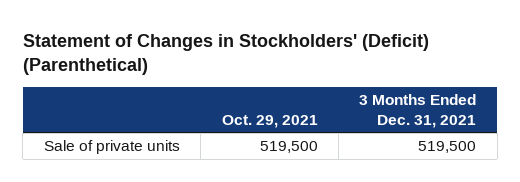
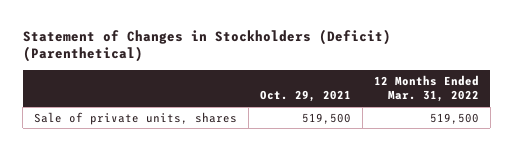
[22,34,429,76] Statement of Changes in Stockholders' (Deficit) (Parenthetical) -> [22,28,391,63] Statement of Changes in Stockholders (Deficit) (Parenthetical)
[359,94,477,128] 3 Months Ended Dec. 31, 2021 -> none
none -> [373,74,479,103] 12 Months Ended Mar. 31, 2022
[43,140,180,155] Sale of private units -> [34,111,238,125] Sale of private units, shares

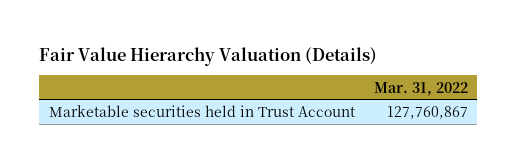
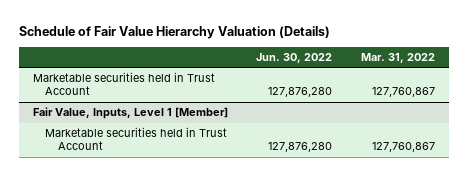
[39,47,378,67] Fair Value Hierarchy Valuation (Details) -> [18,25,330,39] Schedule of Fair Value Hierarchy Valuation (Details)
none -> [256,53,333,64] Jun. 30, 2022
none -> [32,107,228,120] Fair Value, Inputs, Level 1 [Member]
none -> [45,127,228,151] Marketable securities held in Trust Account

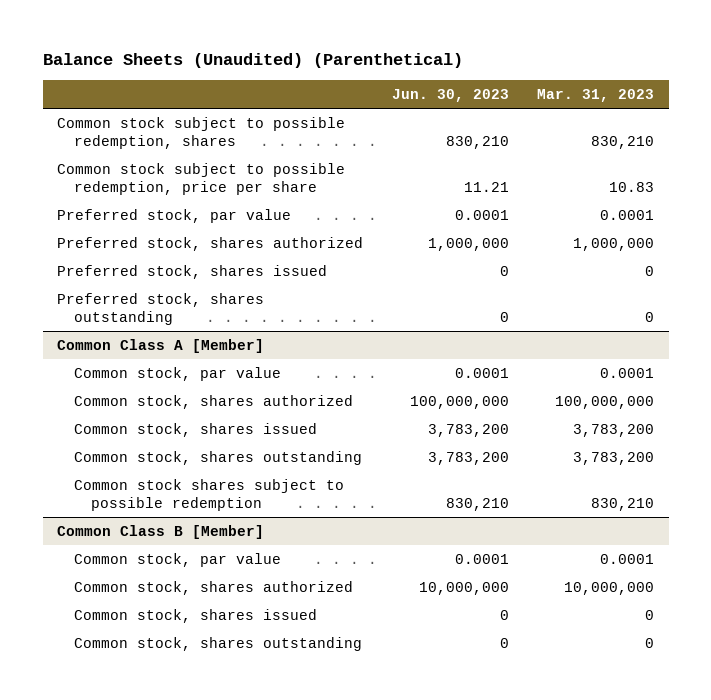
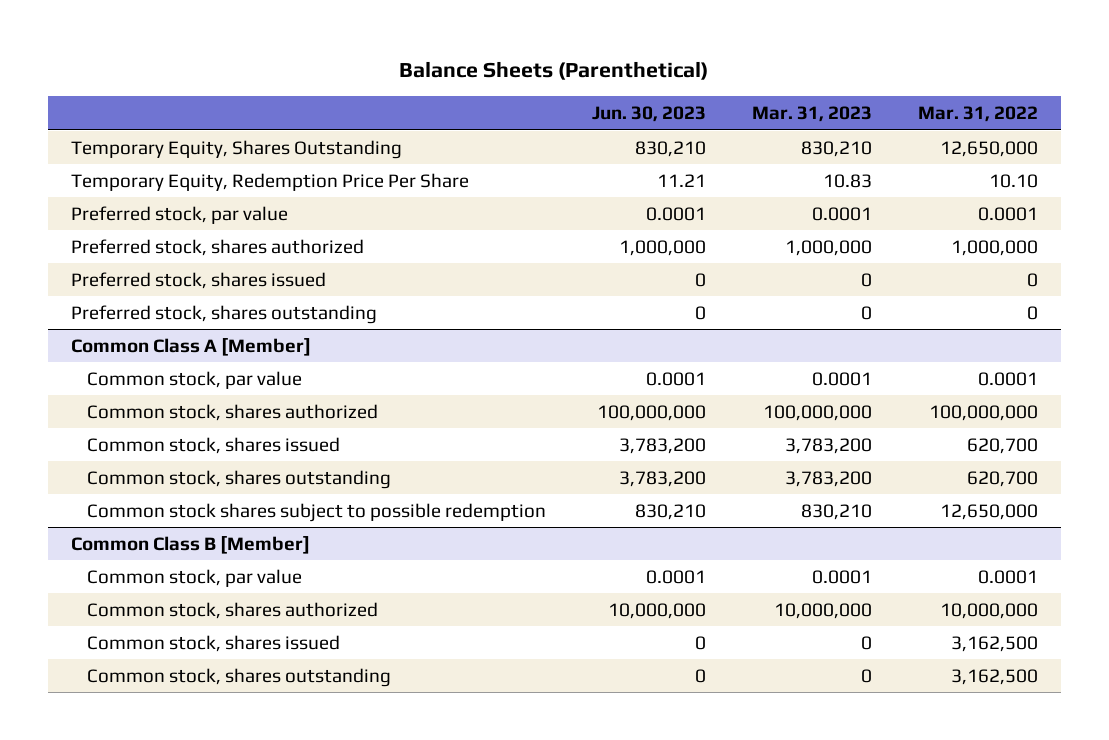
[42,53,463,69] Balance Sheets (Unaudited) (Parenthetical) -> [399,61,709,81] Balance Sheets (Parenthetical)
none -> [917,105,1038,122] Mar. 31, 2022
[57,116,346,149] Common stock subject to possible redemption, shares -> [71,139,403,159] Temporary Equity, Shares Outstanding
[57,162,346,195] Common stock subject to possible redemption, price per share -> [71,172,470,191] Temporary Equity, Redemption Price Per Share

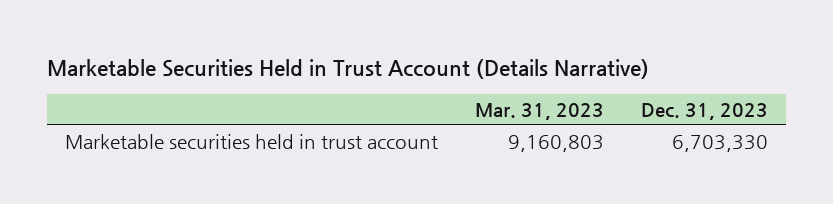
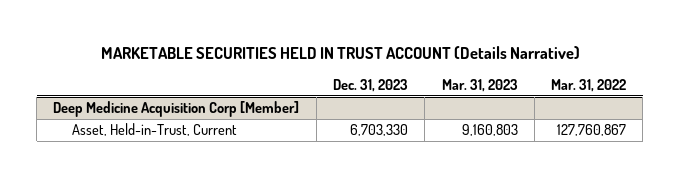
[46,59,649,80] Marketable Securities Held in Trust Account (Details Narrative) -> [100,45,580,59] MARKETABLE SECURITIES HELD IN TRUST ACCOUNT (Details Narrative)
none -> [551,78,627,92] Mar. 31, 2022
none -> [53,101,300,118] Deep Medicine Acquisition Corp [Member]
[65,133,439,149] Marketable securities held in trust account -> [71,123,237,137] Asset, Held-in-Trust, Current

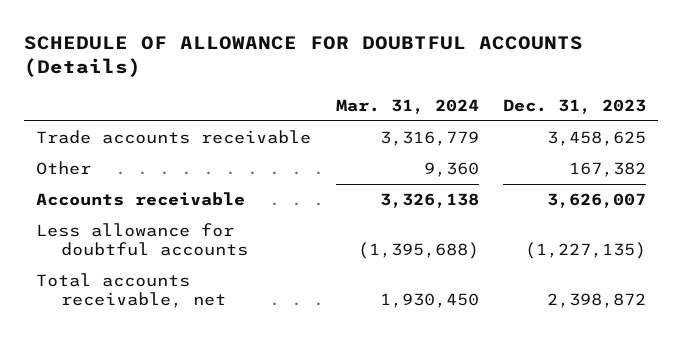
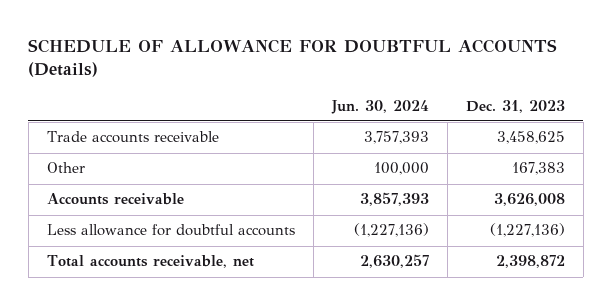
[335,98,479,114] Mar. 31, 2024 -> none
none -> [330,99,429,114] Jun. 30, 2024
[569,162,647,178] 167,382 -> [511,162,565,176] 167,383
[547,193,647,209] 3,626,007 -> [493,193,565,207] 3,626,008
[525,241,647,259] (1,227,135) -> [489,223,565,238] (1,227,136)

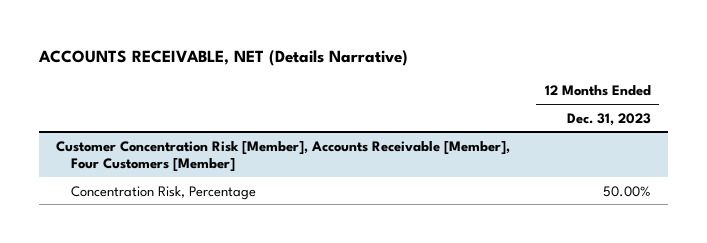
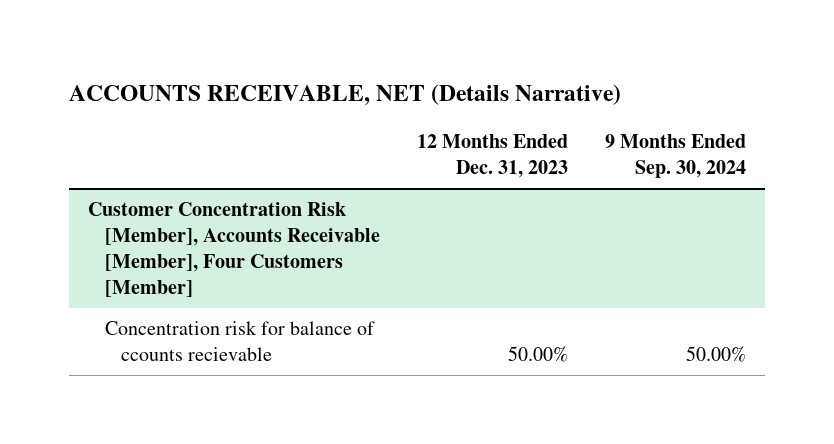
none -> [605,134,747,179] 9 Months Ended Sep. 30, 2024
[70,185,256,200] Concentration Risk, Percentage -> [104,321,375,362] Concentration risk for balance of ccounts recievable

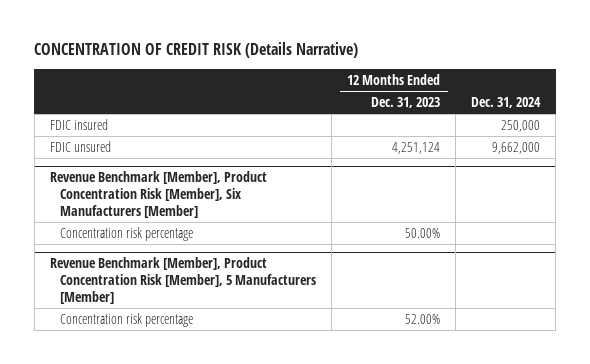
[69,83,622,106] ACCOUNTS RECEIVABLE, NET (Details Narrative) -> [34,42,359,59] CONCENTRATION OF CREDIT RISK (Details Narrative)
[605,134,747,179] 9 Months Ended Sep. 30, 2024 -> none
none -> [471,96,542,108] Dec. 31, 2024
[88,202,380,298] Customer Concentration Risk [Member], Accounts Receivable [Member], Four Customers [Member] -> none
none -> [49,118,108,130] FDIC insured
none -> [49,140,111,152] FDIC unsured
none -> [49,171,267,219] Revenue Benchmark [Member], Product Concentration Risk [Member], Six Manufacturers [Member]
[104,321,375,362] Concentration risk for balance of ccounts recievable -> [60,226,194,241] Concentration risk percentage
none -> [49,257,317,305] Revenue Benchmark [Member], Product Concentration Risk [Member], 5 Manufacturers [Member]
none -> [60,312,194,327] Concentration risk percentage

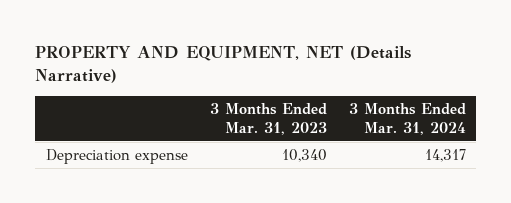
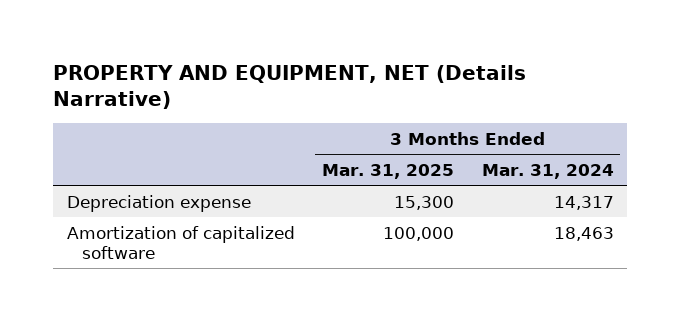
[209,103,327,135] 3 Months Ended Mar. 31, 2023 -> none
none -> [322,164,455,180] Mar. 31, 2025
none -> [66,225,295,260] Amortization of capitalized software

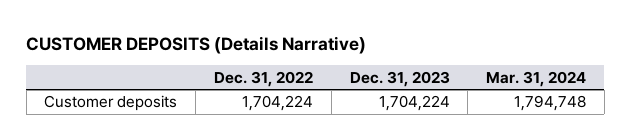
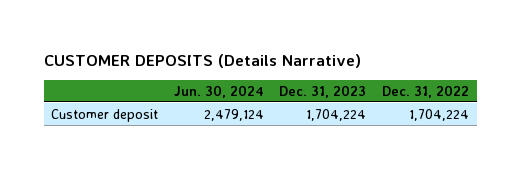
[486,70,587,87] Mar. 31, 2024 -> none
none -> [173,84,264,98] Jun. 30, 2024
[44,95,178,112] Customer deposits -> [51,108,159,122] Customer deposit

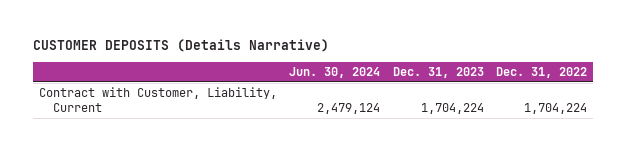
[51,108,159,122] Customer deposit -> [38,87,277,113] Contract with Customer, Liability, Current

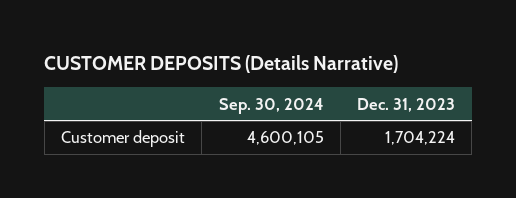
[289,67,381,79] Jun. 30, 2024 -> none
[496,67,588,79] Dec. 31, 2022 -> none
none -> [218,97,324,114] Sep. 30, 2024
[38,87,277,113] Contract with Customer, Liability, Current -> [61,130,186,148] Customer deposit

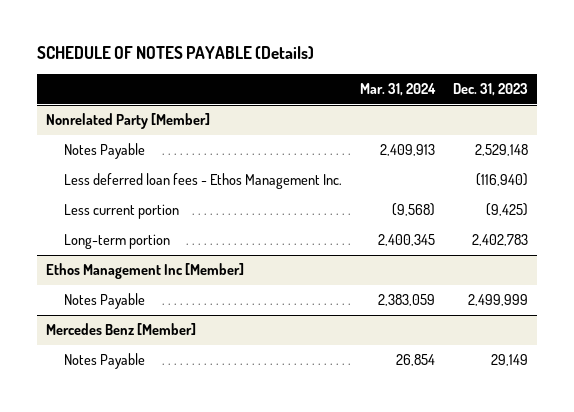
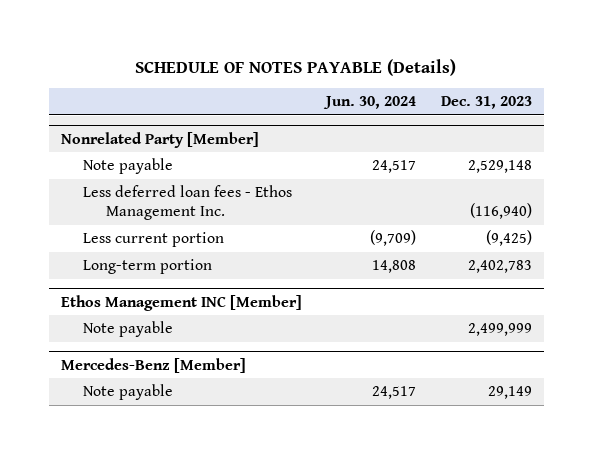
[360,83,437,97] Mar. 31, 2024 -> none
none -> [323,96,417,110] Jun. 30, 2024
[63,143,145,160] Notes Payable -> [83,158,174,175] Note payable
[45,263,244,280] Ethos Management Inc [Member] -> [60,294,302,311] Ethos Management INC [Member]
[63,293,145,310] Notes Payable -> [83,321,174,338] Note payable
[45,323,196,336] Mercedes Benz [Member] -> [60,357,246,373] Mercedes-Benz [Member]
[63,353,145,370] Notes Payable -> [83,384,174,401] Note payable

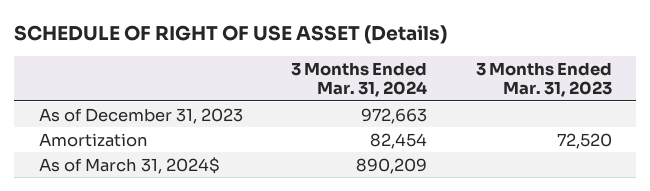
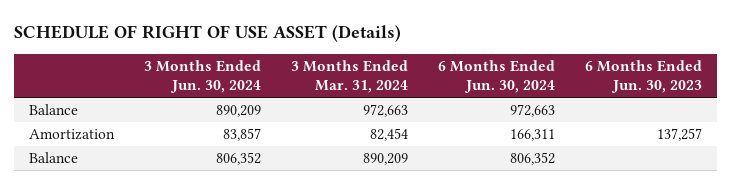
[475,61,612,98] 3 Months Ended Mar. 31, 2023 -> none
none -> [144,60,262,94] 3 Months Ended Jun. 30, 2024
none -> [437,60,555,94] 6 Months Ended Jun. 30, 2024
none -> [584,60,702,94] 6 Months Ended Jun. 30, 2023
[38,107,243,124] As of December 31, 2023 -> [29,104,79,116] Balance
[38,156,220,174] As of March 31, 2024$ -> [29,152,79,164] Balance

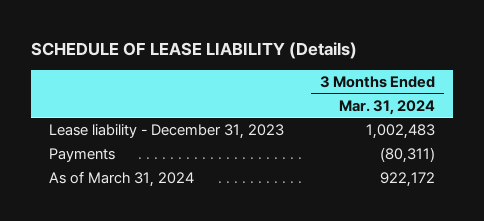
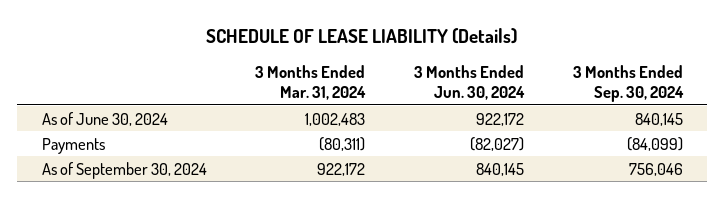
none -> [413,65,525,101] 3 Months Ended Jun. 30, 2024
none -> [572,65,684,103] 3 Months Ended Sep. 30, 2024
[49,124,285,140] Lease liability - December 31, 2023 -> [41,111,168,126] As of June 30, 2024
[49,171,195,188] As of March 31, 2024 -> [41,161,207,179] As of September 30, 2024

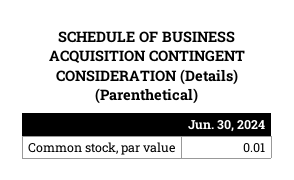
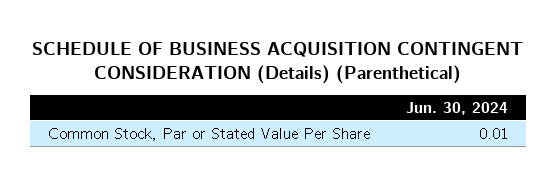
[28,141,176,155] Common stock, par value -> [48,127,371,141] Common Stock, Par or Stated Value Per Share

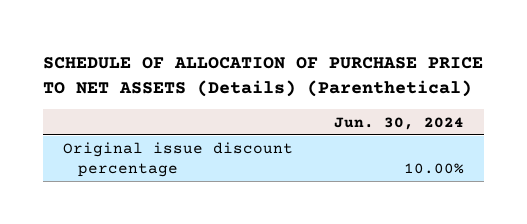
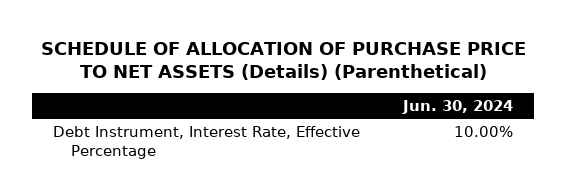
[63,142,294,177] Original issue discount percentage -> [53,125,361,160] Debt Instrument, Interest Rate, Effective Percentage

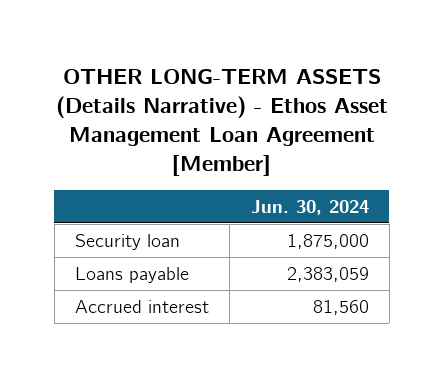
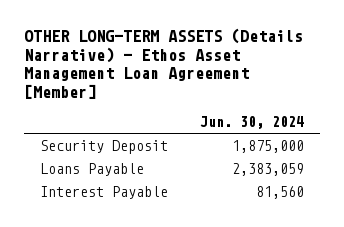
[75,233,181,250] Security loan -> [39,140,168,155] Security Deposit
[75,266,190,283] Loans payable -> [39,163,144,177] Loans Payable
[75,299,210,313] Accrued interest -> [39,186,168,200] Interest Payable

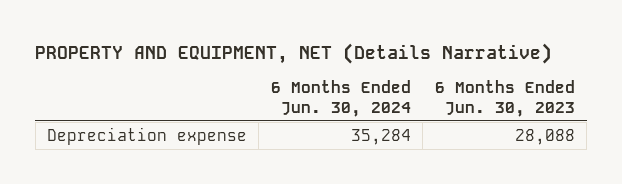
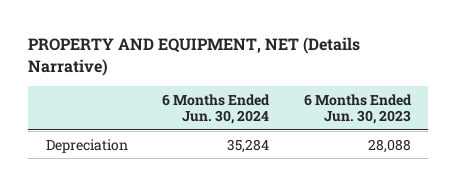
[47,126,248,145] Depreciation expense -> [45,138,128,153] Depreciation

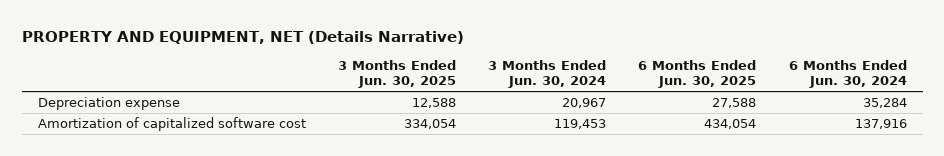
[303,93,412,125] 6 Months Ended Jun. 30, 2023 -> none
none -> [338,60,457,89] 3 Months Ended Jun. 30, 2025
none -> [488,60,607,89] 3 Months Ended Jun. 30, 2024
none -> [638,60,757,89] 6 Months Ended Jun. 30, 2025
[45,138,128,153] Depreciation -> [37,97,180,111] Depreciation expense
none -> [37,117,306,132] Amortization of capitalized software cost

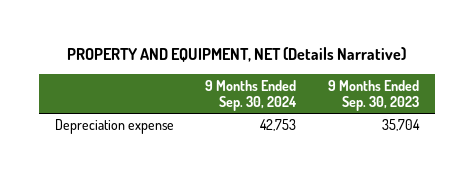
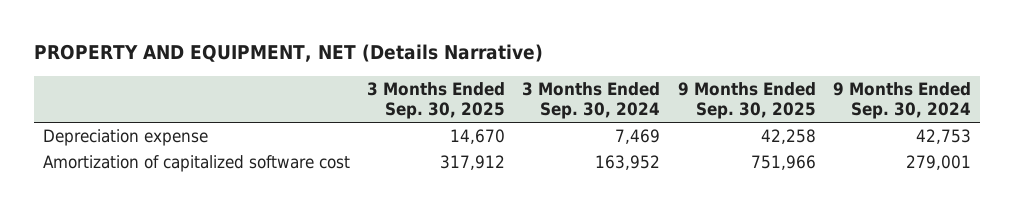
[328,79,420,112] 9 Months Ended Sep. 30, 2023 -> none
none -> [366,81,505,120] 3 Months Ended Sep. 30, 2025
none -> [522,81,661,120] 3 Months Ended Sep. 30, 2024
none -> [677,81,816,120] 9 Months Ended Sep. 30, 2025
none -> [42,155,350,173] Amortization of capitalized software cost

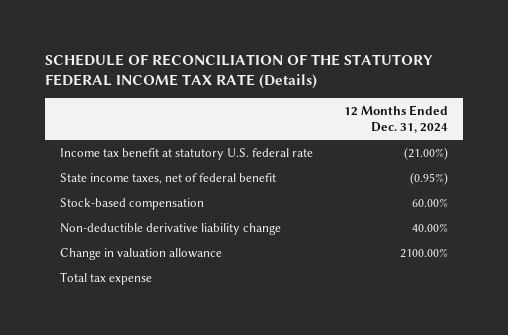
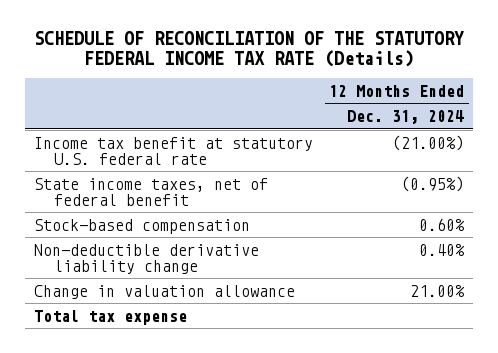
[412,197,449,207] 60.00% -> [419,217,466,231] 0.60%
[412,222,449,232] 40.00% -> [419,243,466,256] 0.40%
[400,247,449,258] 2100.00% -> [410,284,466,297] 21.00%

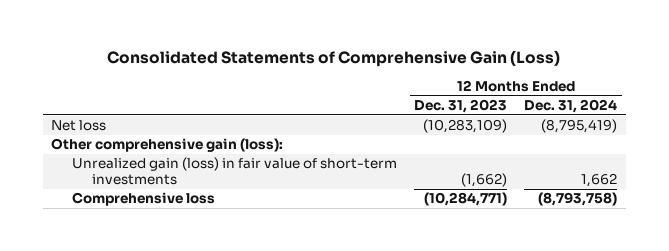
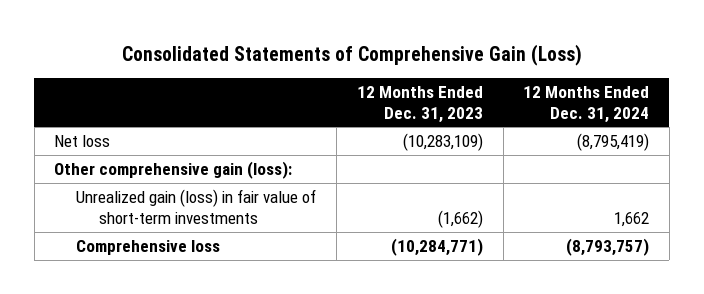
[538,192,618,207] (8,793,758) -> [566,237,650,256] (8,793,757)

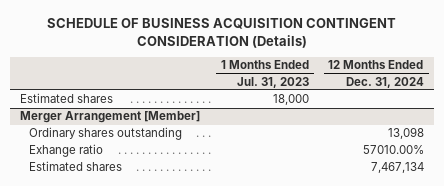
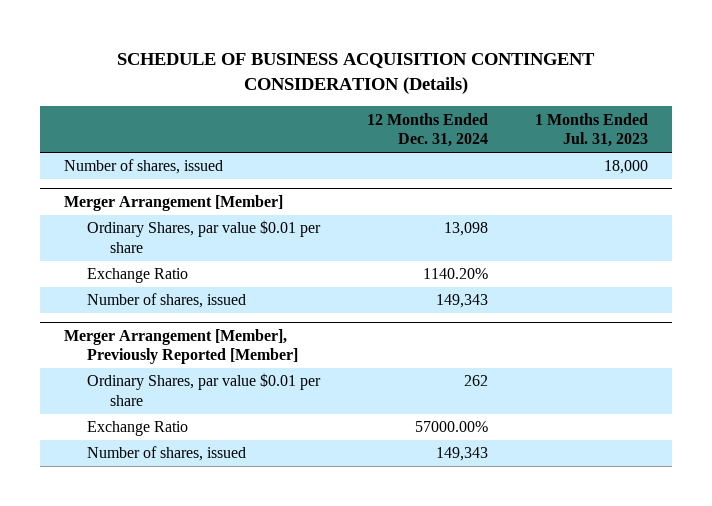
[20,93,114,104] Estimated shares -> [63,159,223,175] Number of shares, issued
[29,127,183,141] Ordinary shares outstanding -> [87,220,322,253] Ordinary Shares, par value $0.01 per share
[29,144,104,158] Exhange ratio -> [87,268,189,284] Exchange Ratio
[362,145,424,155] 57010.00% -> [423,268,489,280] 1140.20%
[29,161,123,172] Estimated shares -> [87,293,247,309] Number of shares, issued
[370,162,424,174] 7,467,134 -> [436,294,489,309] 149,343
none -> [63,329,299,365] Merger Arrangement [Member], Previously Reported [Member]
none -> [87,373,322,406] Ordinary Shares, par value $0.01 per share
none -> [87,421,189,437] Exchange Ratio
none -> [87,446,247,462] Number of shares, issued

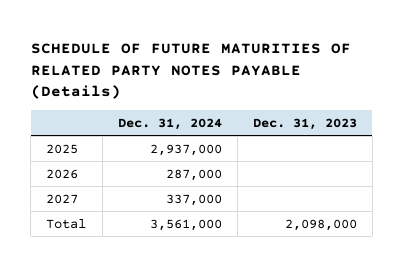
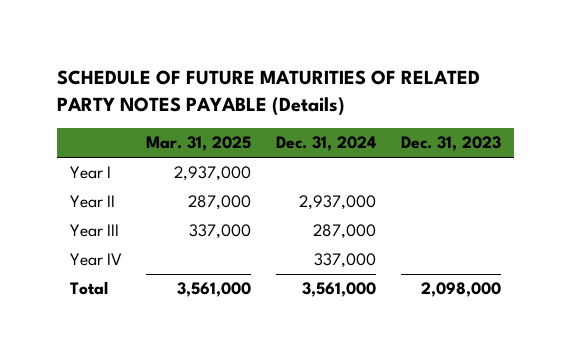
none -> [146,136,252,152] Mar. 31, 2025
none -> [69,166,111,180] Year I
[46,143,79,154] 2025 -> [69,195,115,209] Year II
[46,168,79,179] 2026 -> [69,224,119,238] Year III
[46,193,79,204] 2027 -> [69,253,122,267] Year IV

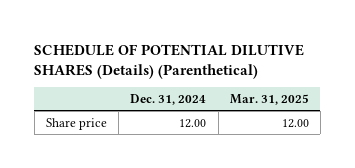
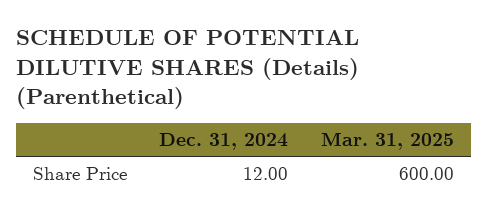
[46,117,108,130] Share price -> [32,167,127,181] Share Price
[281,118,309,128] 12.00 -> [399,167,455,181] 600.00

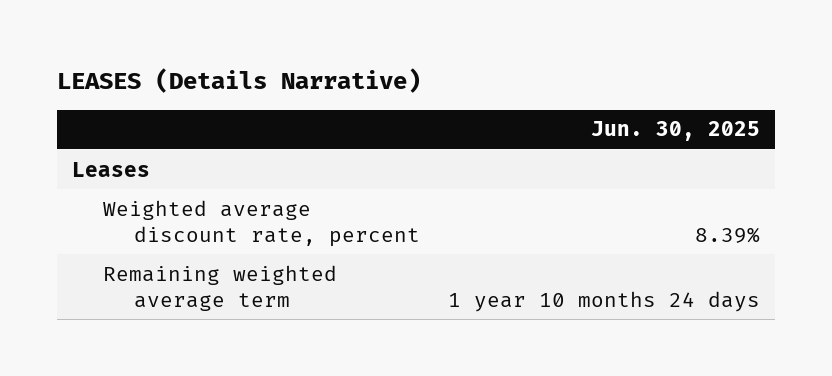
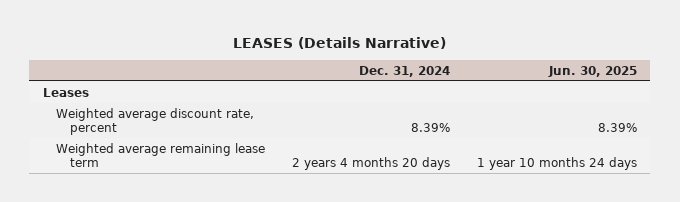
none -> [359,65,451,77] Dec. 31, 2024
[102,264,337,311] Remaining weighted average term -> [56,142,266,168] Weighted average remaining lease term

